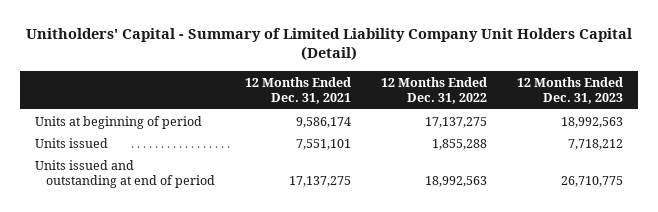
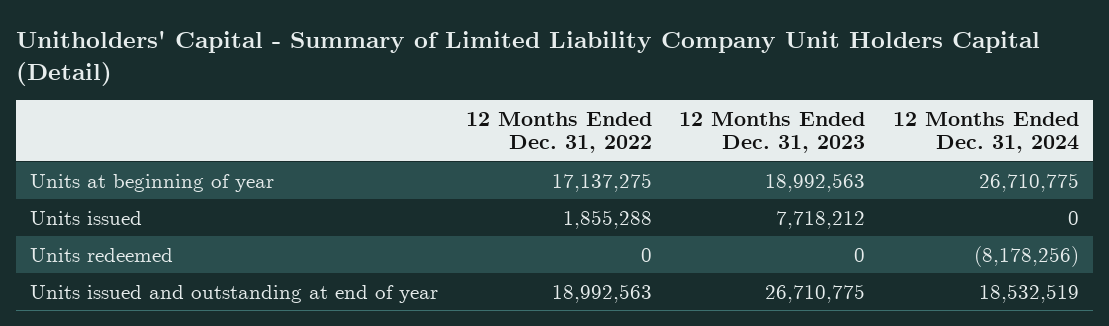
[245,76,352,105] 12 Months Ended Dec. 31, 2021 -> none
none -> [893,111,1080,154] 12 Months Ended Dec. 31, 2024
[34,115,202,129] Units at beginning of period -> [30,173,275,192] Units at beginning of year
none -> [30,247,174,262] Units redeemed
[34,159,216,189] Units issued and outstanding at end of period -> [30,284,439,303] Units issued and outstanding at end of year

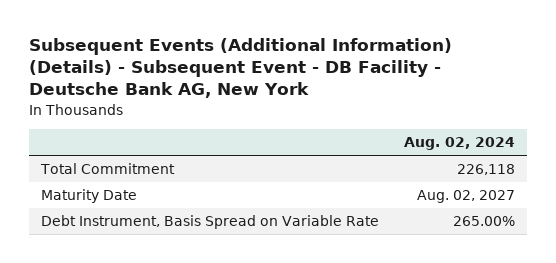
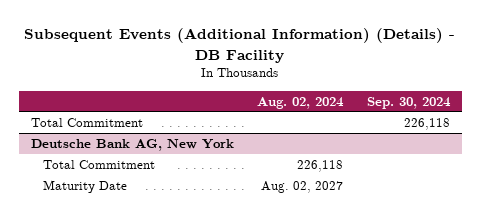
[29,38,453,99] Subsequent Events (Additional Information) (Details) - Subsequent Event - DB Facility - Deutsche Bank AG, New York -> [24,28,456,63] Subsequent Events (Additional Information) (Details) - DB Facility
none -> [366,96,451,109] Sep. 30, 2024
none -> [30,117,143,127] Total Commitment
none -> [30,138,234,151] Deutsche Bank AG, New York
[41,215,380,230] Debt Instrument, Basis Spread on Variable Rate -> none

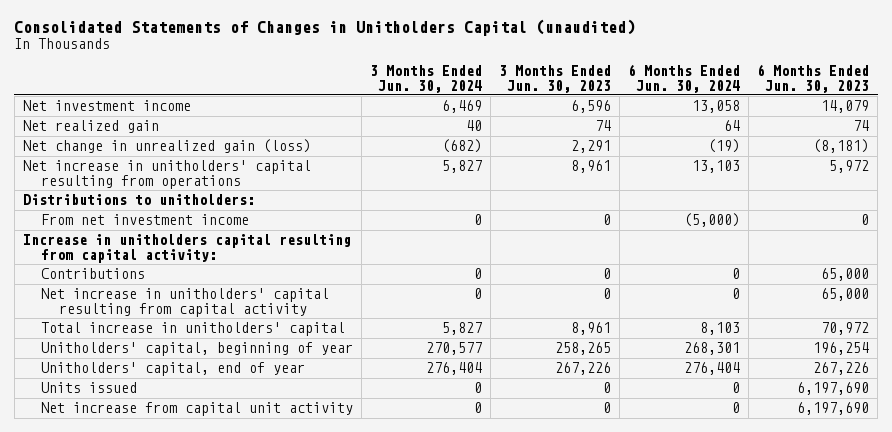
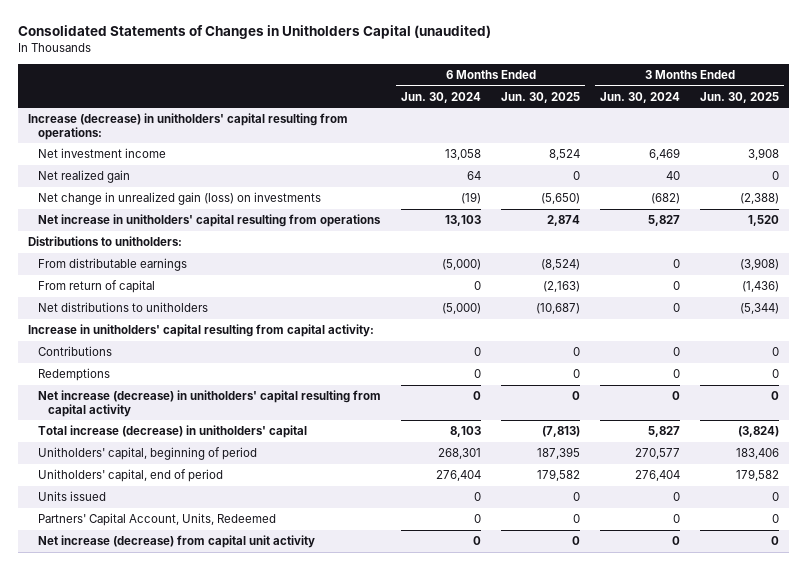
[499,65,612,93] 3 Months Ended Jun. 30, 2023 -> none
[757,64,870,93] 6 Months Ended Jun. 30, 2023 -> none
none -> [501,91,581,103] Jun. 30, 2025
none -> [700,91,780,103] Jun. 30, 2025
none -> [28,113,349,140] Increase (decrease) in unitholders' capital resulting from operations:
[22,139,311,154] Net change in unrealized gain (loss) -> [38,192,322,206] Net change in unrealized gain (loss) on investments
[40,214,249,226] From net investment income -> [38,258,188,272] From distributable earnings
none -> [38,280,156,294] From return of capital
none -> [38,302,209,313] Net distributions to unitholders
[22,234,351,263] Increase in unitholders capital resulting from capital activity: -> [28,324,375,338] Increase in unitholders' capital resulting from capital activity:
none -> [38,368,111,382] Redemptions
[40,288,329,317] Net increase in unitholders' capital resulting from capital activity -> [38,390,382,417] Net increase (decrease) in unitholders' capital resulting from capital activity
[40,322,345,337] Total increase in unitholders' capital -> [38,425,308,439] Total increase (decrease) in unitholders' capital
[40,342,353,357] Unitholders' capital, beginning of year -> [38,447,258,461] Unitholders' capital, beginning of period
[40,362,305,377] Unitholders' capital, end of year -> [38,469,224,483] Unitholders' capital, end of period
none -> [38,513,277,527] Partners' Capital Account, Units, Redeemed
[40,402,353,417] Net increase from capital unit activity -> [38,535,316,549] Net increase (decrease) from capital unit activity

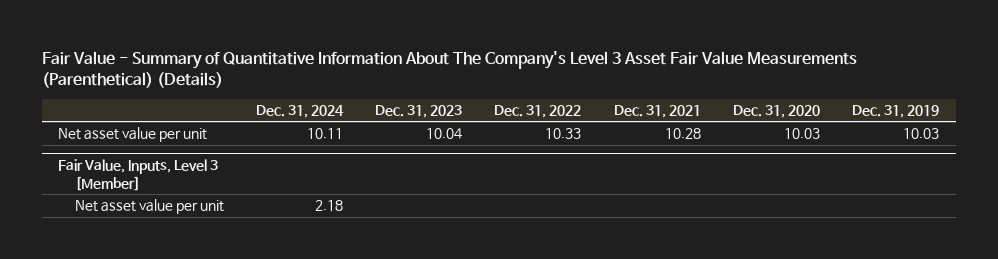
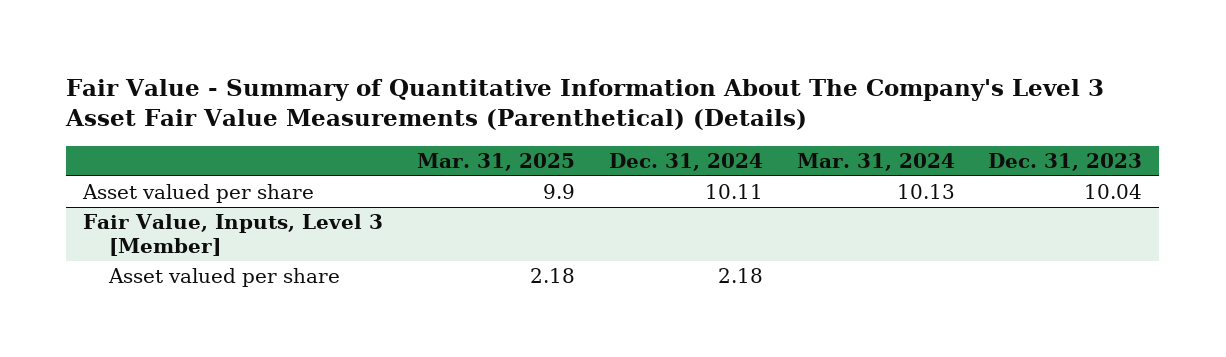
[494,104,582,118] Dec. 31, 2022 -> none
[613,104,701,118] Dec. 31, 2021 -> none
[733,104,821,118] Dec. 31, 2020 -> none
[852,104,940,118] Dec. 31, 2019 -> none
none -> [416,152,575,171] Mar. 31, 2025
none -> [796,152,955,171] Mar. 31, 2024
[58,127,208,143] Net asset value per unit -> [82,184,315,204] Asset valued per share
[74,199,224,215] Net asset value per unit -> [107,268,340,288] Asset valued per share

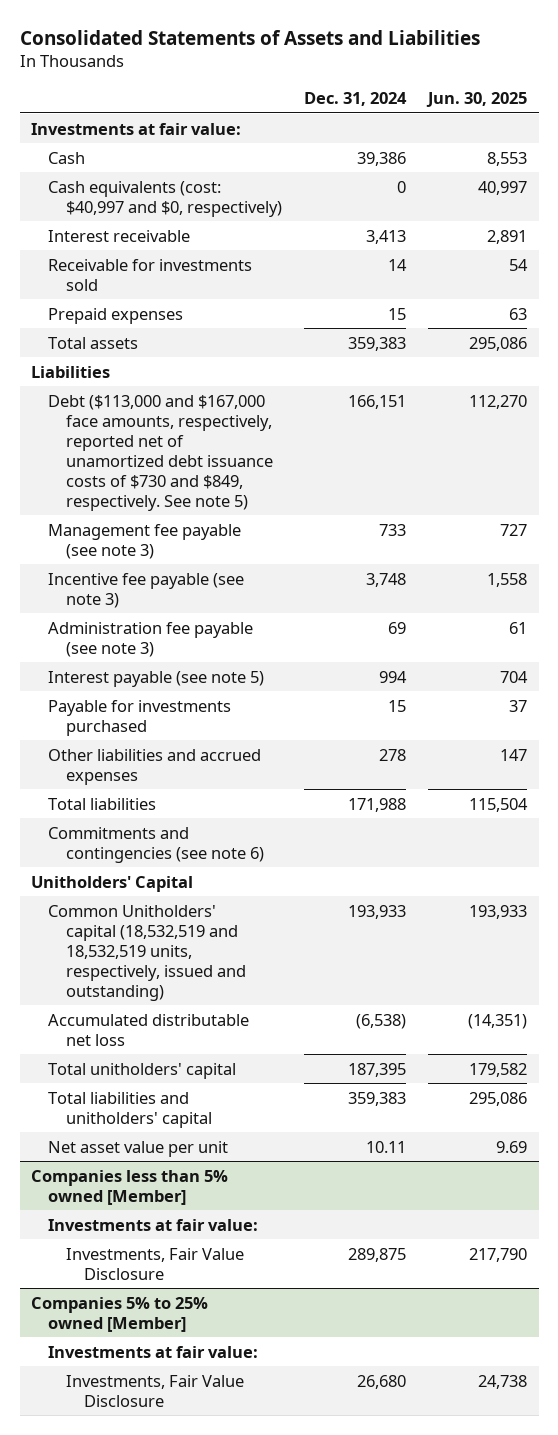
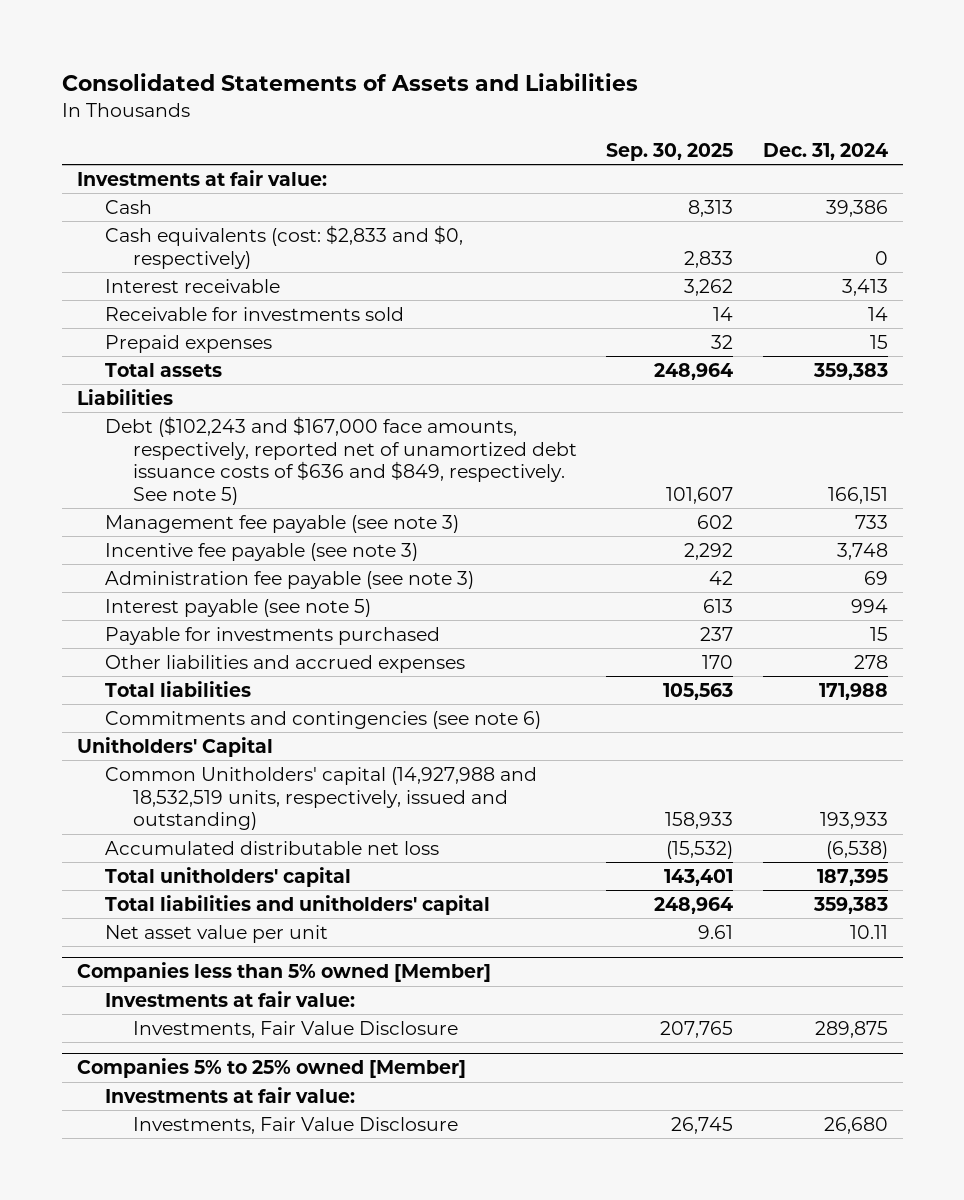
[426,92,528,108] Jun. 30, 2025 -> none
none -> [606,142,734,161] Sep. 30, 2025
[48,180,283,217] Cash equivalents (cost: $40,997 and $0, respectively) -> [104,224,463,269] Cash equivalents (cost: $2,833 and $0, respectively)
[48,394,274,511] Debt ($113,000 and $167,000 face amounts, respectively, reported net of unamortized debt issuance costs of $730 and $849, respectively. See note 5) -> [104,415,578,505] Debt ($102,243 and $167,000 face amounts, respectively, reported net of unamortized debt issuance costs of $636 and $849, respectively. See note 5)
[48,904,247,1001] Common Unitholders' capital (18,532,519 and 18,532,519 units, respectively, issued and outstanding) -> [104,766,537,831] Common Unitholders' capital (14,927,988 and 18,532,519 units, respectively, issued and outstanding)

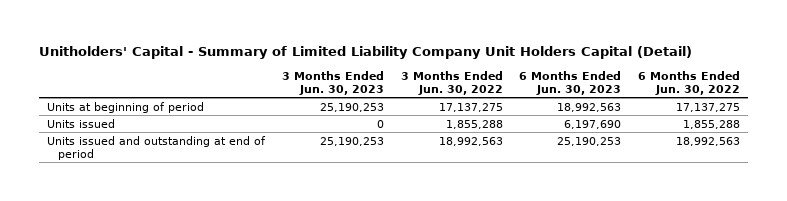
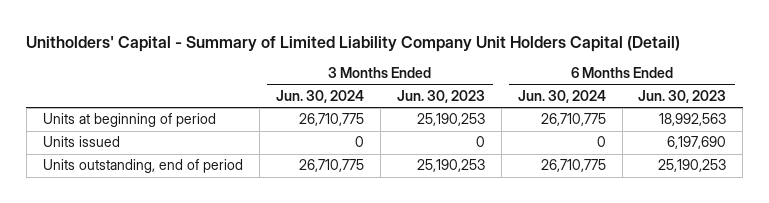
[400,70,503,95] 3 Months Ended Jun. 30, 2022 -> none
[638,70,741,95] 6 Months Ended Jun. 30, 2022 -> none
none -> [275,89,364,103] Jun. 30, 2024
none -> [517,89,606,103] Jun. 30, 2024
[47,135,267,160] Units issued and outstanding at end of period -> [42,159,243,174] Units outstanding, end of period

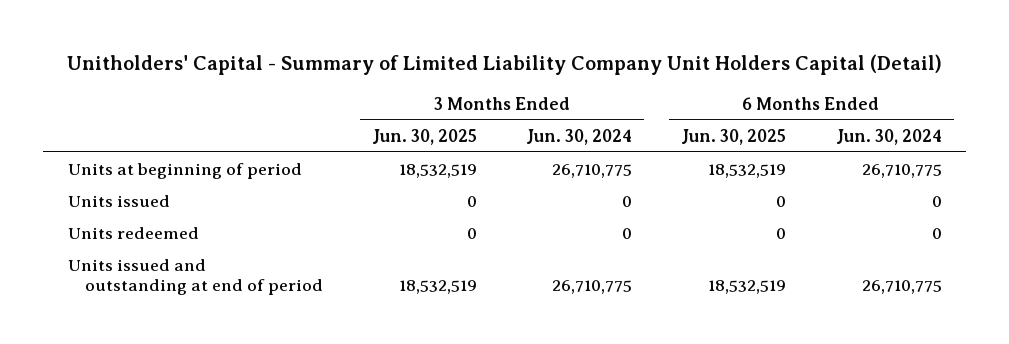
[396,89,485,103] Jun. 30, 2023 -> none
[638,89,727,103] Jun. 30, 2023 -> none
none -> [371,128,477,145] Jun. 30, 2025
none -> [681,128,787,145] Jun. 30, 2025
none -> [67,227,199,240] Units redeemed
[42,159,243,174] Units outstanding, end of period -> [67,259,323,296] Units issued and outstanding at end of period

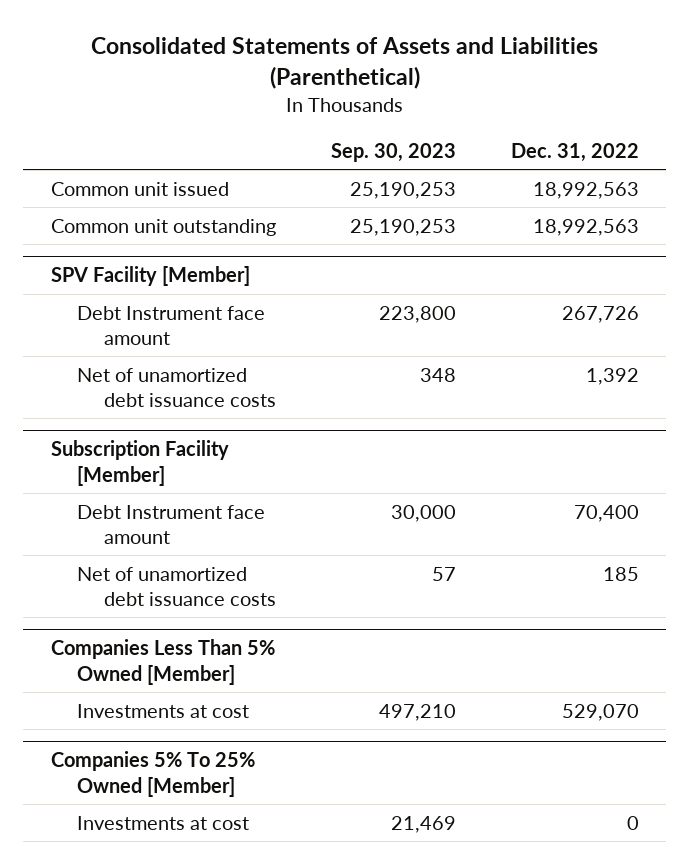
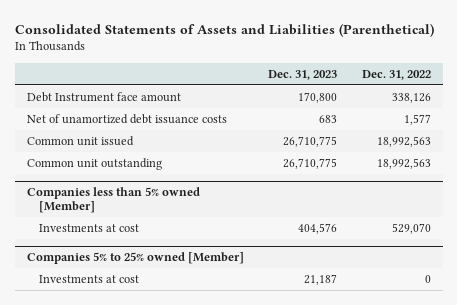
[330,142,456,162] Sep. 30, 2023 -> none
none -> [268,69,338,80] Dec. 31, 2023
none -> [26,91,181,102] Debt Instrument face amount
none -> [26,113,227,124] Net of unamortized debt issuance costs
[50,266,250,287] SPV Facility [Member] -> none
[77,305,266,346] Debt Instrument face amount -> none
[77,367,276,408] Net of unamortized debt issuance costs -> none
[50,440,229,486] Subscription Facility [Member] -> none
[77,504,266,545] Debt Instrument face amount -> none
[77,566,276,607] Net of unamortized debt issuance costs -> none
[50,639,275,685] Companies Less Than 5% Owned [Member] -> [26,187,200,214] Companies less than 5% owned [Member]
[50,751,255,797] Companies 5% To 25% Owned [Member] -> [26,252,244,265] Companies 5% to 25% owned [Member]

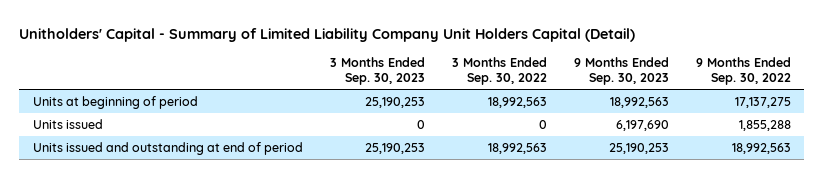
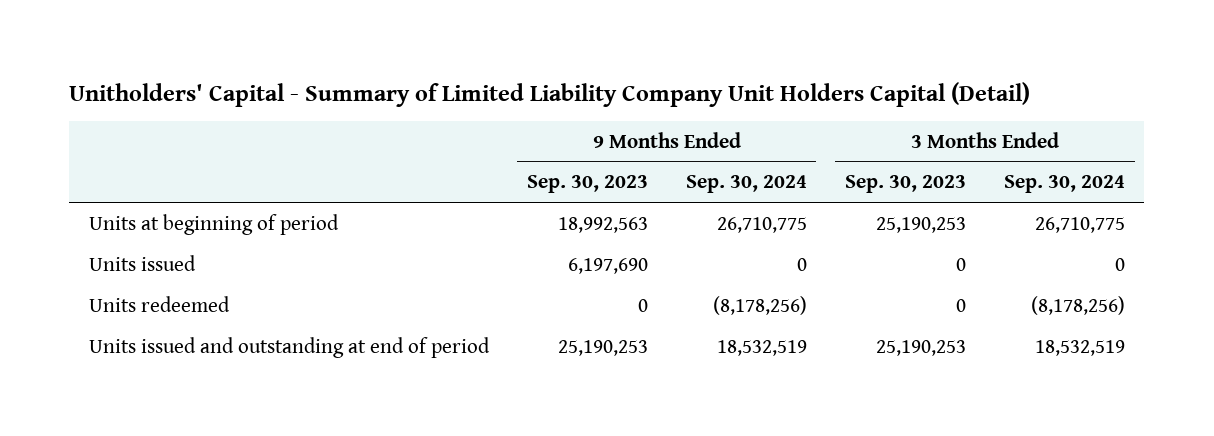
[451,57,547,86] 3 Months Ended Sep. 30, 2022 -> none
[695,57,791,86] 9 Months Ended Sep. 30, 2022 -> none
none -> [685,175,807,194] Sep. 30, 2024
none -> [1004,175,1126,194] Sep. 30, 2024
none -> [88,295,230,312] Units redeemed

